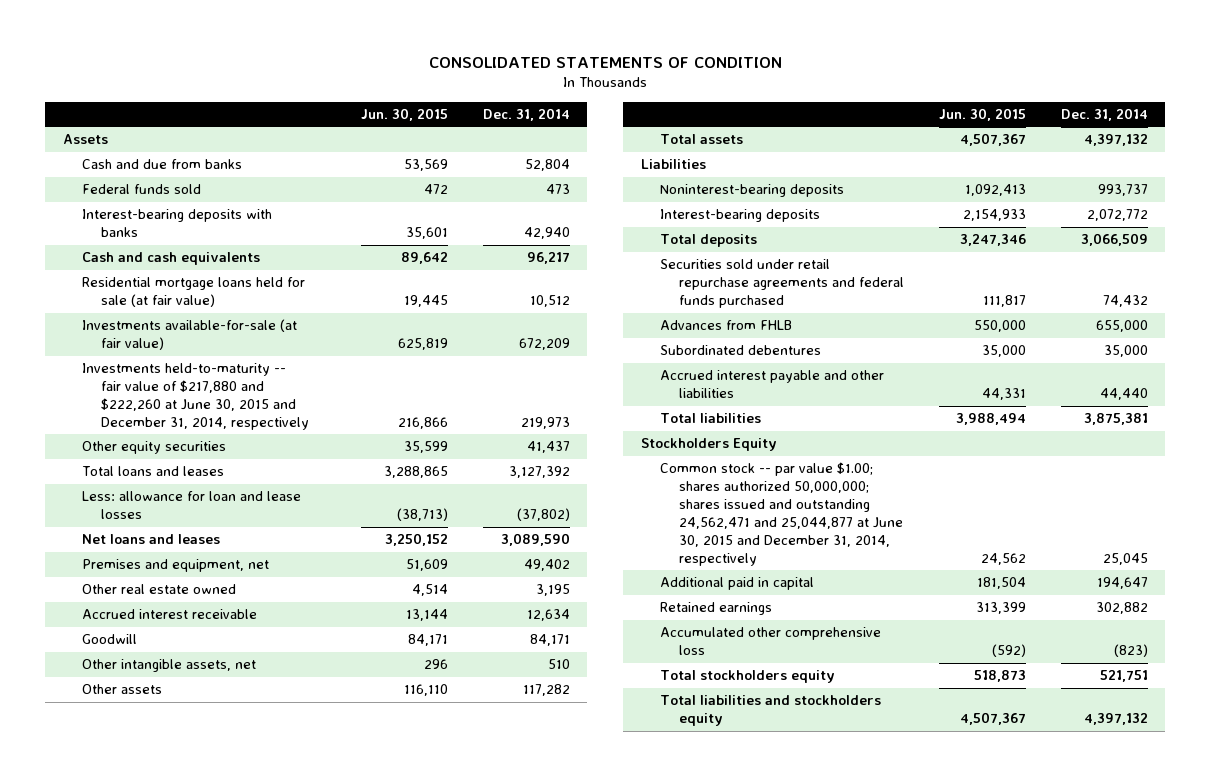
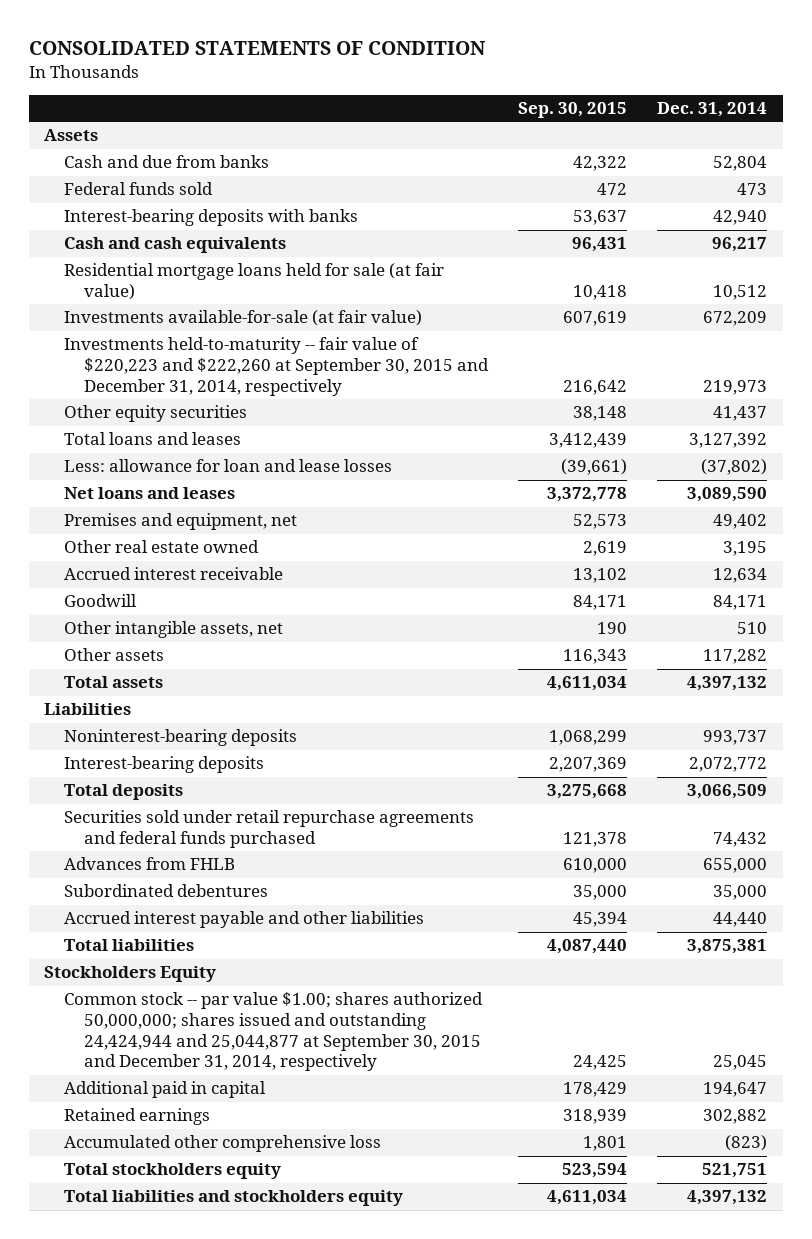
[360,107,448,121] Jun. 30, 2015 -> none
none -> [518,102,628,119] Sep. 30, 2015
[81,363,309,430] Investments held-to-maturity -- fair value of $217,880 and $222,260 at June 30, 2015 and December 31, 2014, respectively -> [63,337,489,396] Investments held-to-maturity -- fair value of $220,223 and $222,260 at September 30, 2015 and December 31, 2014, respectively
[659,462,903,566] Common stock -- par value $1.00; shares authorized 50,000,000; shares issued and outstanding 24,562,471 and 25,044,877 at June 30, 2015 and December 31, 2014, respectively -> [63,992,483,1072] Common stock -- par value $1.00; shares authorized 50,000,000; shares issued and outstanding 24,424,944 and 25,044,877 at September 30, 2015 and December 31, 2014, respectively

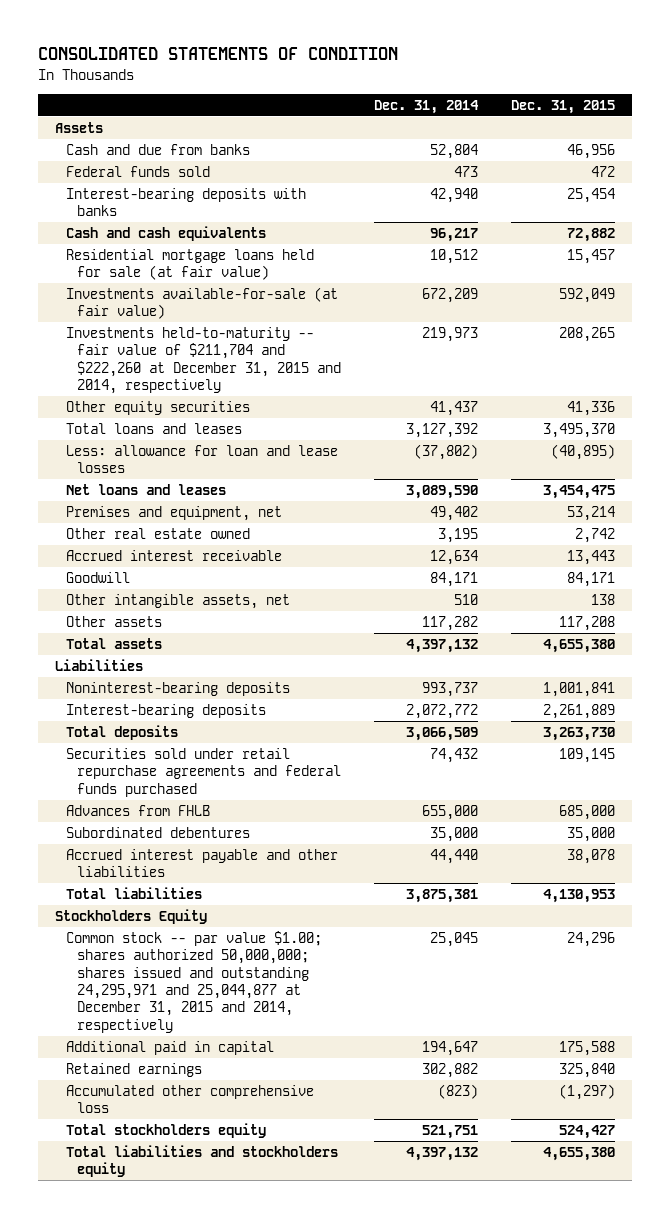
[518,102,628,119] Sep. 30, 2015 -> none
none -> [511,99,616,114] Dec. 31, 2015
[63,337,489,396] Investments held-to-maturity -- fair value of $220,223 and $222,260 at September 30, 2015 and December 31, 2014, respectively -> [65,327,341,395] Investments held-to-maturity -- fair value of $211,704 and $222,260 at December 31, 2015 and 2014, respectively
[63,992,483,1072] Common stock -- par value $1.00; shares authorized 50,000,000; shares issued and outstanding 24,424,944 and 25,044,877 at September 30, 2015 and December 31, 2014, respectively -> [65,931,322,1033] Common stock -- par value $1.00; shares authorized 50,000,000; shares issued and outstanding 24,295,971 and 25,044,877 at December 31, 2015 and 2014, respectively

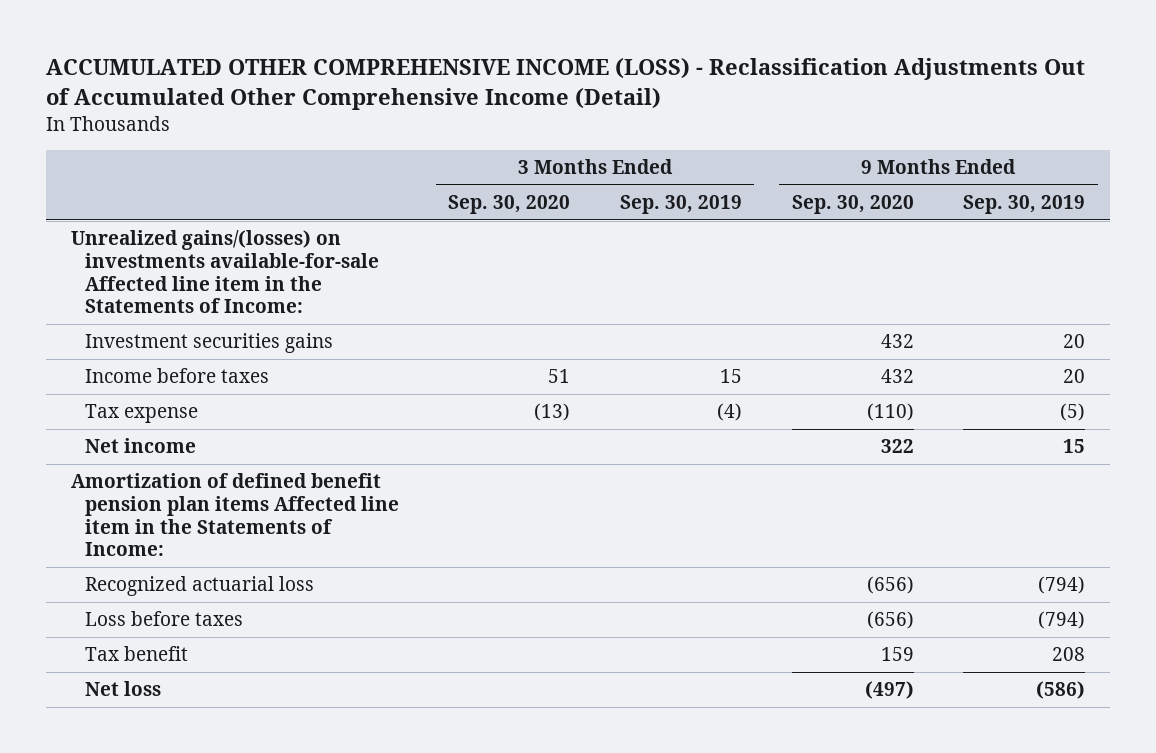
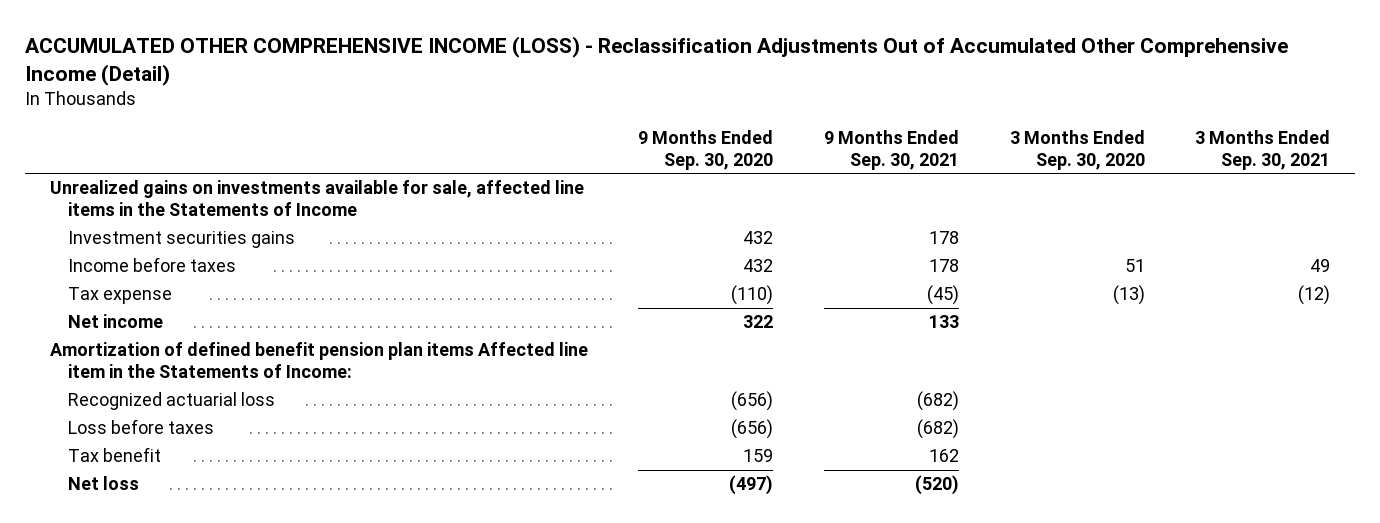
[620,195,743,215] Sep. 30, 2019 -> none
[963,195,1086,215] Sep. 30, 2019 -> none
none -> [824,129,960,170] 9 Months Ended Sep. 30, 2021
none -> [1195,129,1331,170] 3 Months Ended Sep. 30, 2021
[70,230,379,314] Unrealized gains/(losses) on investments available-for-sale Affected line item in the Statements of Income: -> [49,180,584,217] Unrealized gains on investments available for sale, affected line items in the Statements of Income

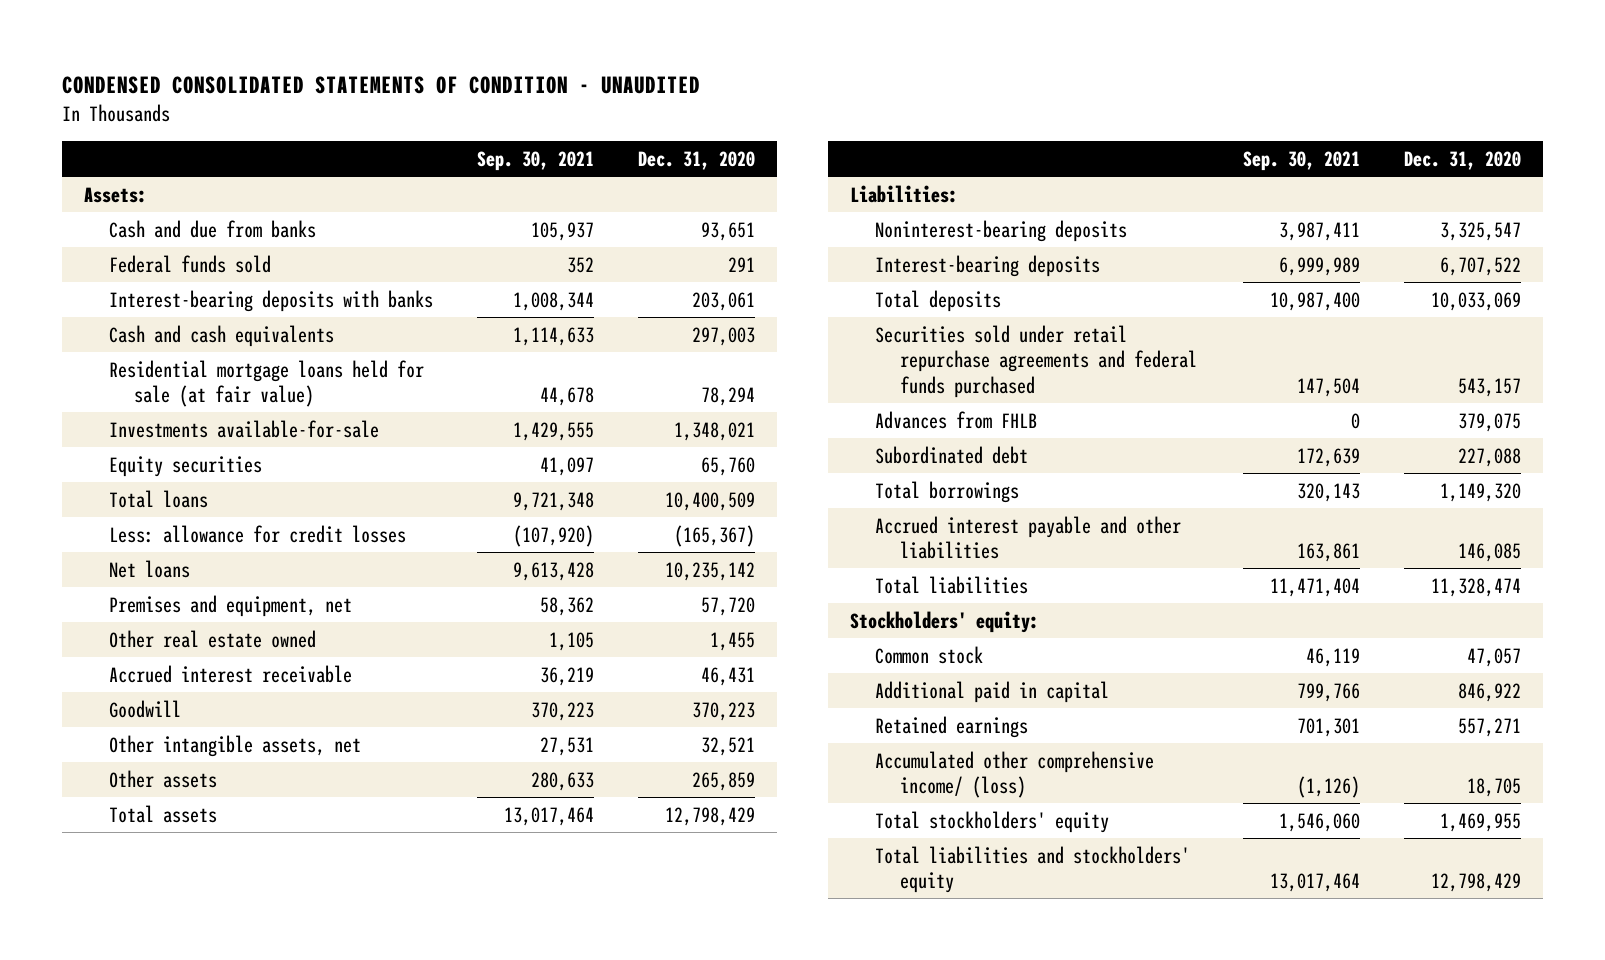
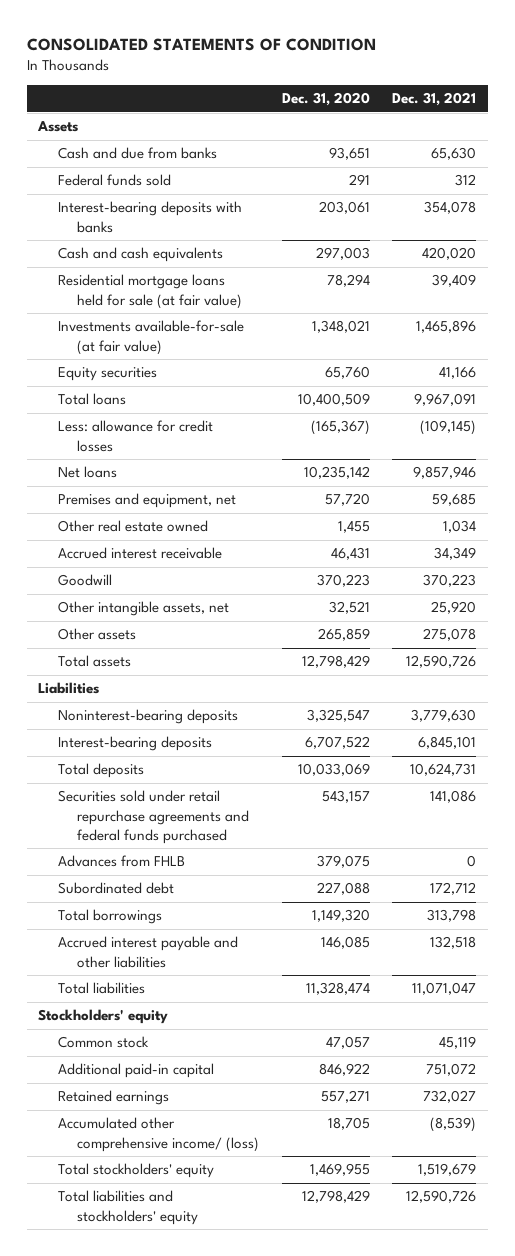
[61,76,700,95] CONDENSED CONSOLIDATED STATEMENTS OF CONDITION - UNAUDITED -> [26,38,376,52] CONSOLIDATED STATEMENTS OF CONDITION
[476,151,594,172] Sep. 30, 2021 -> none
none -> [392,92,477,107] Dec. 31, 2021
[83,186,147,203] Assets: -> [37,121,79,133] Assets
[108,419,379,438] Investments available-for-sale -> [57,320,244,355] Investments available-for-sale (at fair value)
[850,184,959,203] Liabilities: -> [38,682,100,695] Liabilities
[850,610,1040,633] Stockholders' equity: -> [38,1009,169,1025] Stockholders' equity
[875,680,1110,703] Additional paid in capital -> [57,1063,214,1079] Additional paid-in capital

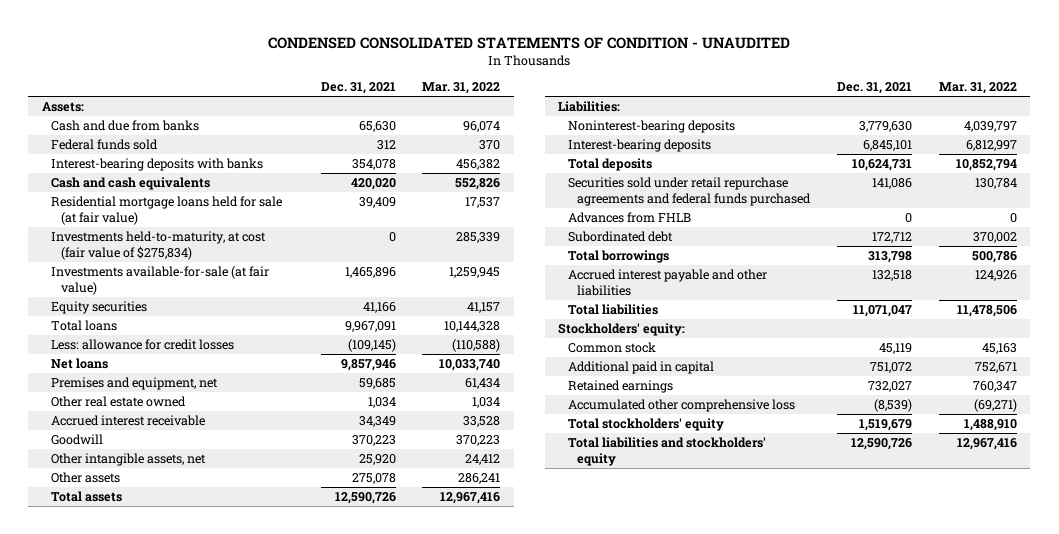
[26,38,376,52] CONSOLIDATED STATEMENTS OF CONDITION -> [268,36,791,49] CONDENSED CONSOLIDATED STATEMENTS OF CONDITION - UNAUDITED
[281,92,370,107] Dec. 31, 2020 -> none
none -> [422,82,501,95] Mar. 31, 2022
[37,121,79,133] Assets -> [41,102,84,113] Assets:
none -> [51,231,267,260] Investments held-to-maturity, at cost (fair value of $275,834)
[38,682,100,695] Liabilities -> [558,101,621,113] Liabilities:
[38,1009,169,1025] Stockholders' equity -> [558,323,686,337] Stockholders' equity:
[57,1063,214,1079] Additional paid-in capital -> [567,361,714,375] Additional paid in capital
[57,1117,259,1152] Accumulated other comprehensive income/ (loss) -> [567,399,795,413] Accumulated other comprehensive loss

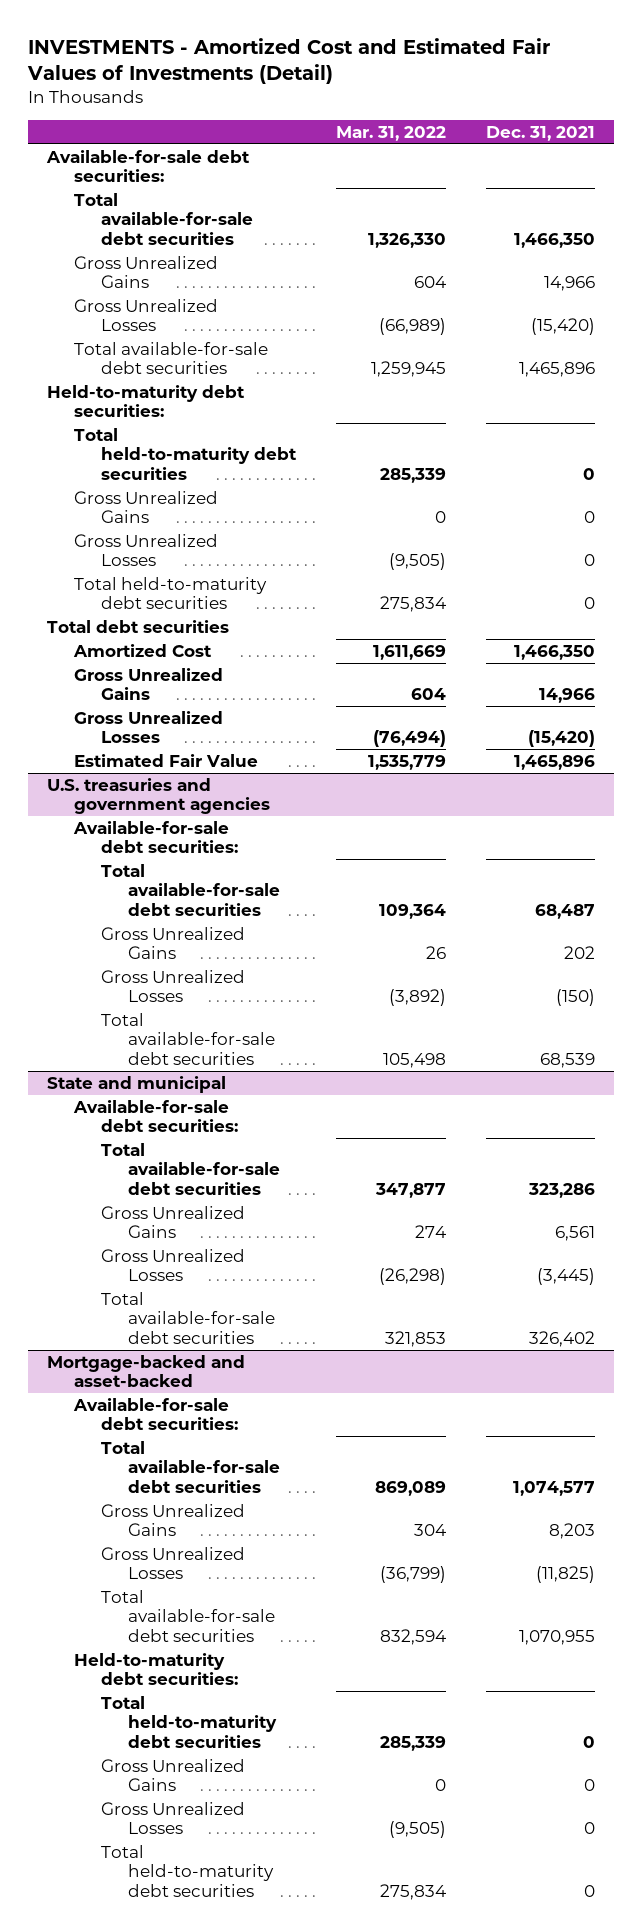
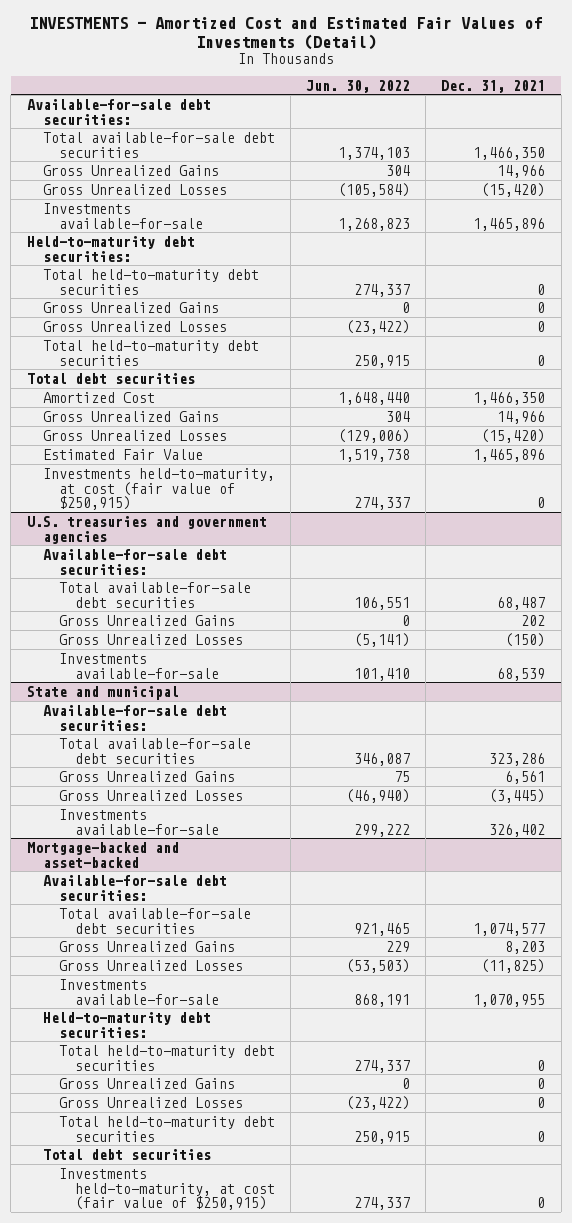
[335,125,446,141] Mar. 31, 2022 -> none
none -> [306,79,411,93] Jun. 30, 2022
[74,341,269,375] Total available-for-sale debt securities -> [42,202,203,229] Investments available-for-sale
none -> [42,467,275,511] Investments held-to-maturity, at cost (fair value of $250,915)
[101,1012,275,1065] Total available-for-sale debt securities -> [58,652,219,679] Investments available-for-sale
[101,1291,275,1344] Total available-for-sale debt securities -> [58,808,219,835] Investments available-for-sale
[101,1589,275,1642] Total available-for-sale debt securities -> [58,978,219,1005] Investments available-for-sale
none -> [42,1148,211,1160] Total debt securities
none -> [58,1167,275,1211] Investments held-to-maturity, at cost (fair value of $250,915)

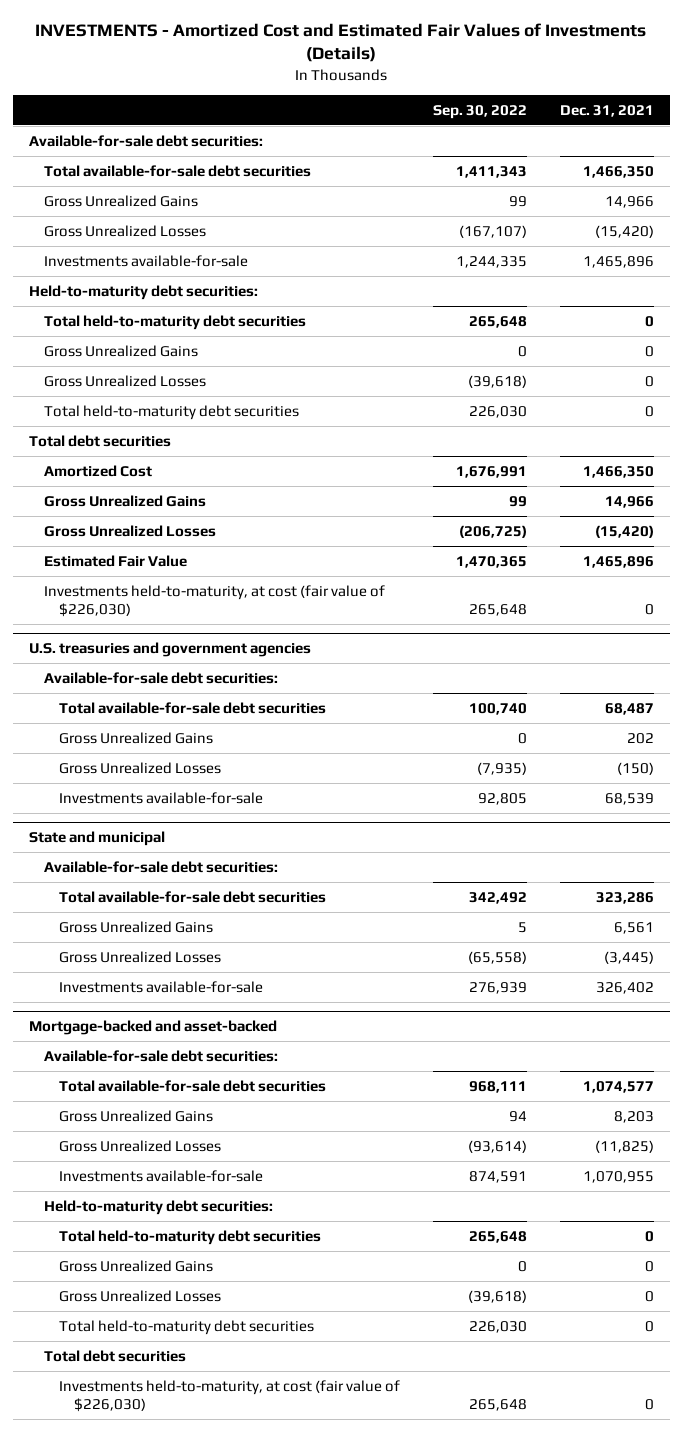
[29,17,543,50] INVESTMENTS - Amortized Cost and Estimated Fair Values of Investments (Detail) -> [35,22,647,63] INVESTMENTS - Amortized Cost and Estimated Fair Values of Investments (Details)
[306,79,411,93] Jun. 30, 2022 -> none
none -> [433,104,528,119] Sep. 30, 2022
[42,467,275,511] Investments held-to-maturity, at cost (fair value of $250,915) -> [44,584,386,618] Investments held-to-maturity, at cost (fair value of $226,030)
[58,1167,275,1211] Investments held-to-maturity, at cost (fair value of $250,915) -> [59,1379,401,1413] Investments held-to-maturity, at cost (fair value of $226,030)

